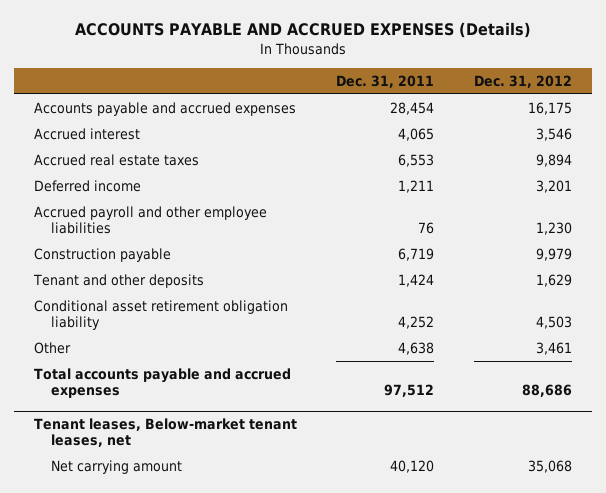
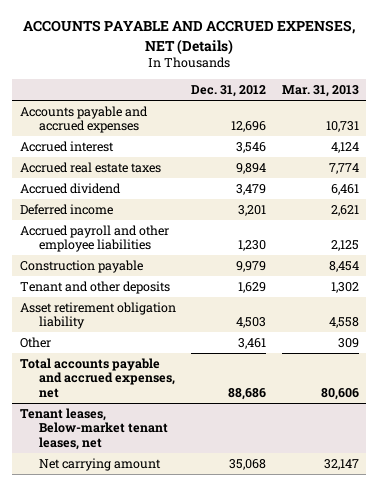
[74,22,531,39] ACCOUNTS PAYABLE AND ACCRUED EXPENSES (Details) -> [23,20,356,55] ACCOUNTS PAYABLE AND ACCRUED EXPENSES, NET (Details)
[336,74,435,88] Dec. 31, 2011 -> none
none -> [281,85,359,98] Mar. 31, 2013
[527,101,572,115] 16,175 -> [231,121,267,133] 12,696
none -> [20,182,122,194] Accrued dividend
[33,299,288,330] Conditional asset retirement obligation liability -> [20,301,177,330] Asset retirement obligation liability
[33,367,291,398] Total accounts payable and accrued expenses -> [20,357,175,398] Total accounts payable and accrued expenses, net

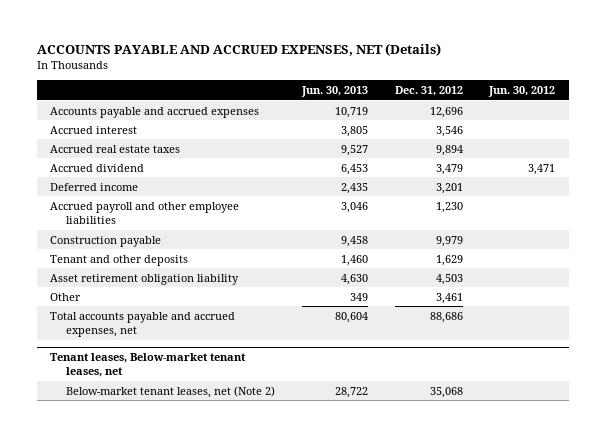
[281,85,359,98] Mar. 31, 2013 -> none
none -> [300,85,368,97] Jun. 30, 2013
none -> [488,85,556,97] Jun. 30, 2012
[38,457,161,471] Net carrying amount -> [66,385,276,398] Below-market tenant leases, net (Note 2)

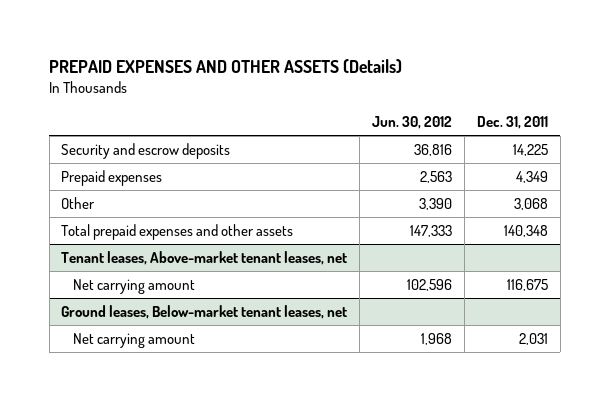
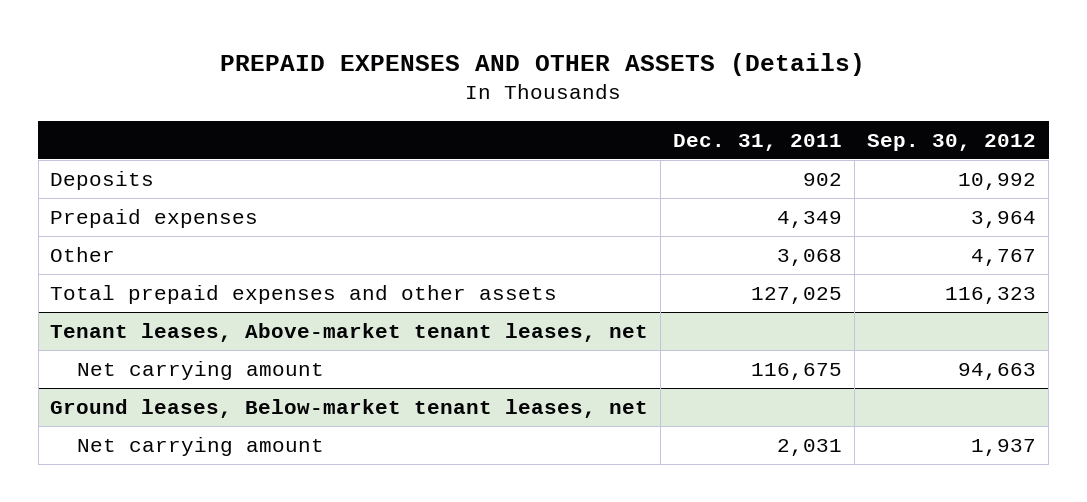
[372,116,453,130] Jun. 30, 2012 -> none
none -> [867,133,1037,151] Sep. 30, 2012
[61,142,231,159] Security and escrow deposits -> [50,171,155,191] Deposits
[512,143,548,156] 14,225 -> [803,173,843,187] 902
[503,224,548,237] 140,348 -> [751,287,843,305] 127,025

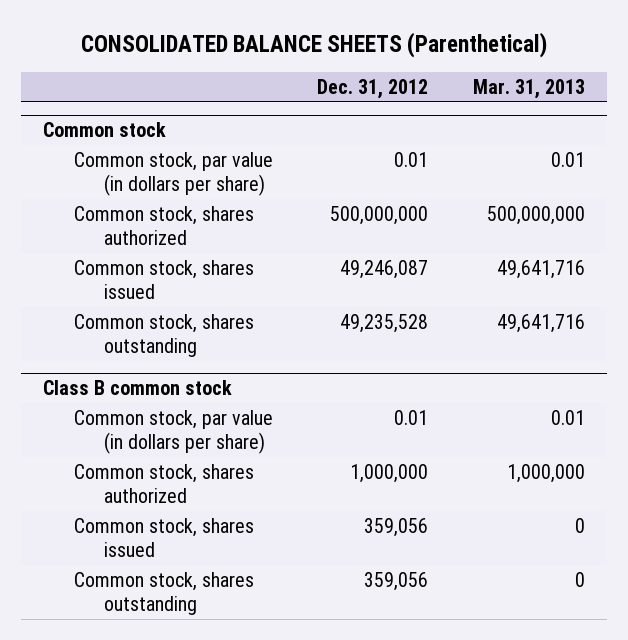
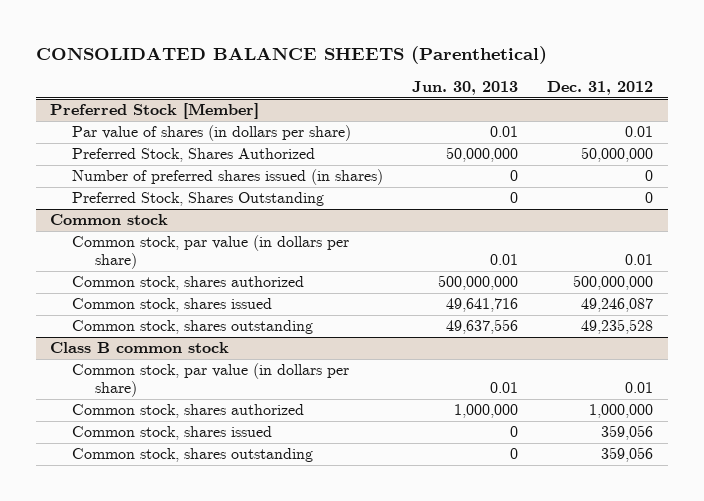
[472,79,585,100] Mar. 31, 2013 -> none
none -> [412,80,519,95] Jun. 30, 2013
none -> [50,103,260,120] Preferred Stock [Member]
none -> [72,125,352,142] Par value of shares (in dollars per share)
none -> [72,148,316,163] Preferred Stock, Shares Authorized
none -> [72,169,384,186] Number of preferred shares issued (in shares)
none -> [72,192,325,207] Preferred Stock, Shares Outstanding

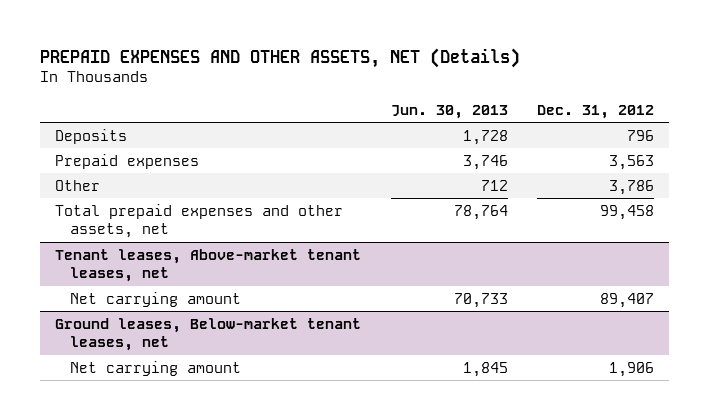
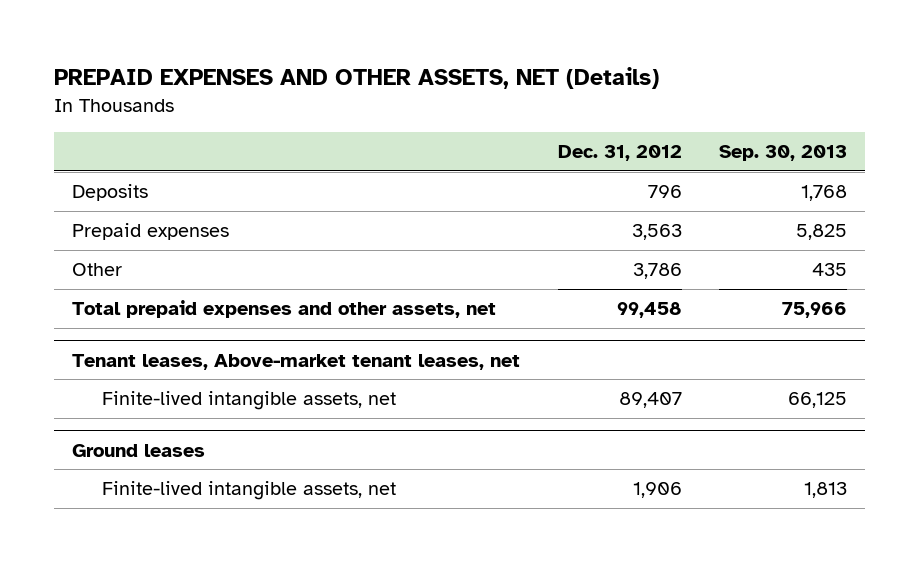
[390,104,508,119] Jun. 30, 2013 -> none
none -> [718,144,847,161] Sep. 30, 2013
[54,317,361,352] Ground leases, Below-market tenant leases, net -> none
[70,291,242,307] Net carrying amount -> [102,391,397,411] Finite-lived intangible assets, net
none -> [72,443,206,457] Ground leases
[70,360,242,376] Net carrying amount -> [102,481,397,501] Finite-lived intangible assets, net

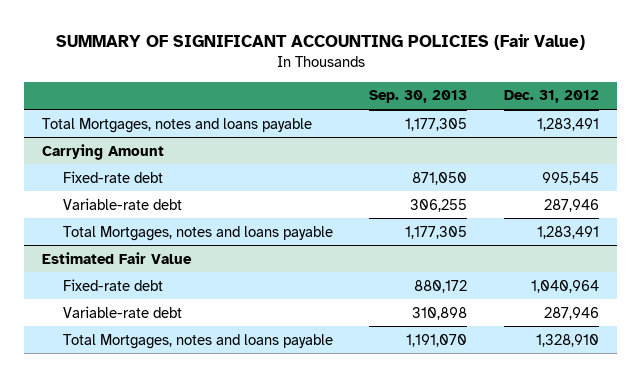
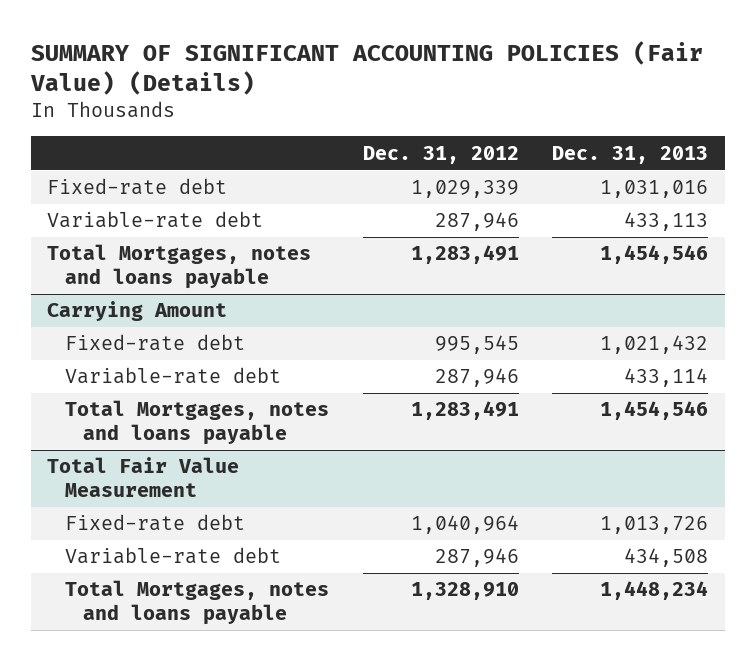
[55,33,585,50] SUMMARY OF SIGNIFICANT ACCOUNTING POLICIES (Fair Value) -> [29,40,703,95] SUMMARY OF SIGNIFICANT ACCOUNTING POLICIES (Fair Value) (Details)
[369,90,468,104] Sep. 30, 2013 -> none
none -> [552,145,709,164] Dec. 31, 2013
none -> [47,178,228,196] Fixed-rate debt
none -> [47,211,264,229] Variable-rate debt
[42,251,193,264] Estimated Fair Value -> none
none -> [47,457,240,497] Total Fair Value Measurement

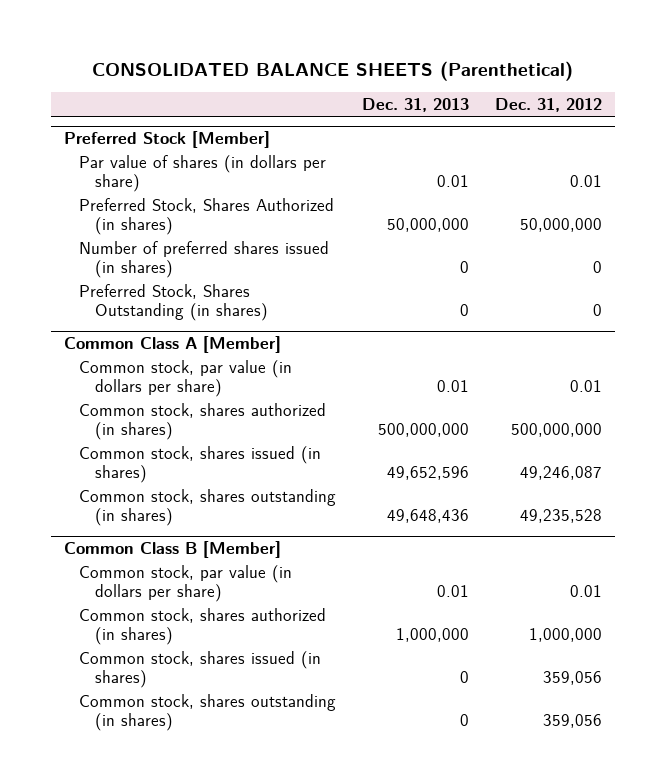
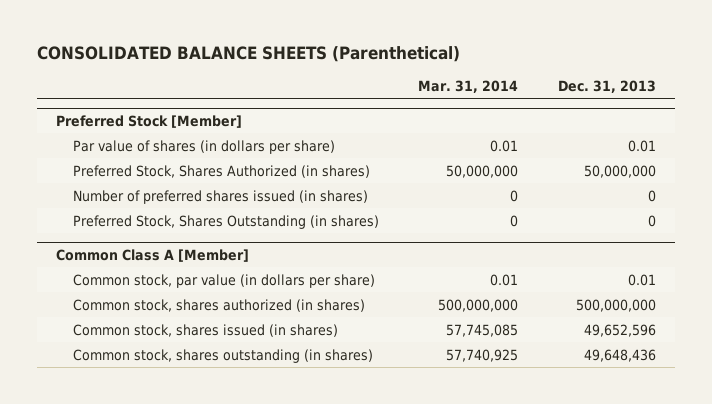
[494,98,602,113] Dec. 31, 2012 -> none
none -> [418,79,519,93] Mar. 31, 2014
[63,541,281,559] Common Class B [Member] -> none
[79,564,293,603] Common stock, par value (in dollars per share) -> none
[79,607,327,646] Common stock, shares authorized (in shares) -> none
[79,650,322,689] Common stock, shares issued (in shares) -> none
[79,693,337,732] Common stock, shares outstanding (in shares) -> none

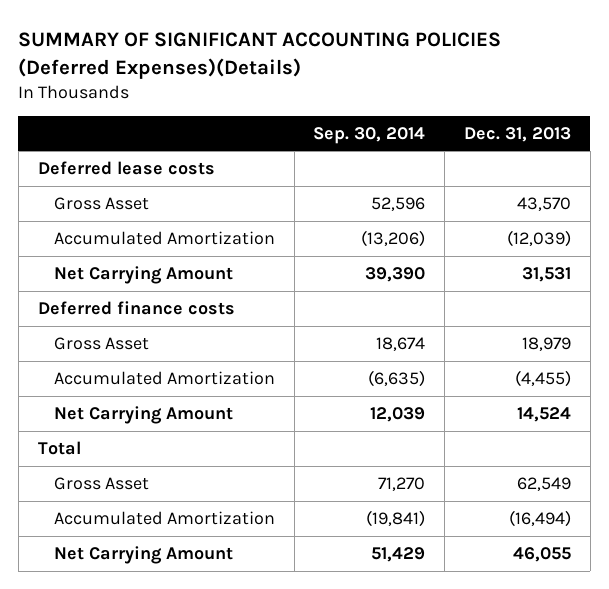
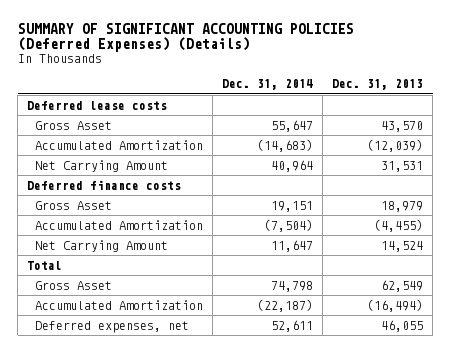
[18,32,502,79] SUMMARY OF SIGNIFICANT ACCOUNTING POLICIES (Deferred Expenses)(Details) -> [17,22,354,53] SUMMARY OF SIGNIFICANT ACCOUNTING POLICIES (Deferred Expenses) (Details)
[313,126,426,144] Sep. 30, 2014 -> none
none -> [222,79,314,91] Dec. 31, 2014
[53,546,233,565] Net Carrying Amount -> [35,320,190,333] Deferred expenses, net

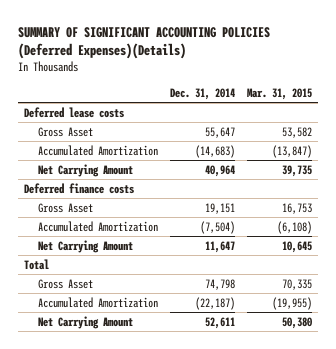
[17,22,354,53] SUMMARY OF SIGNIFICANT ACCOUNTING POLICIES (Deferred Expenses) (Details) -> [17,26,270,60] SUMMARY OF SIGNIFICANT ACCOUNTING POLICIES (Deferred Expenses)(Details)
[332,79,424,91] Dec. 31, 2013 -> none
none -> [247,87,313,100] Mar. 31, 2015
[35,320,190,333] Deferred expenses, net -> [38,315,134,329] Net Carrying Amount

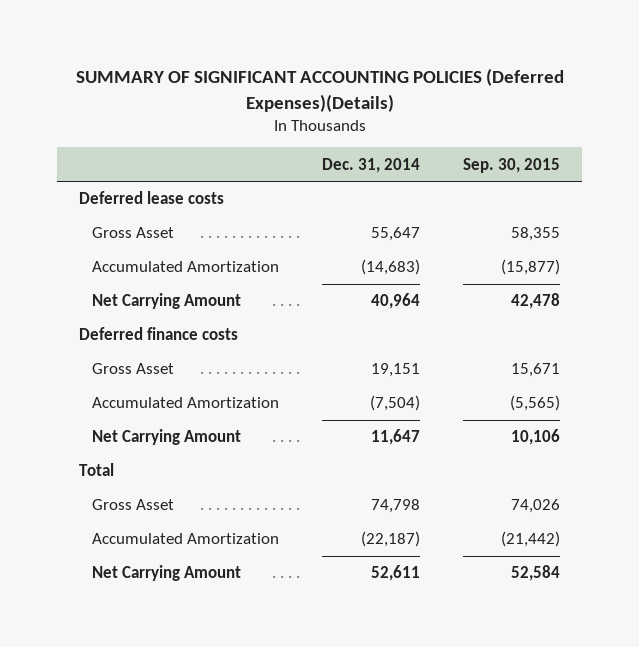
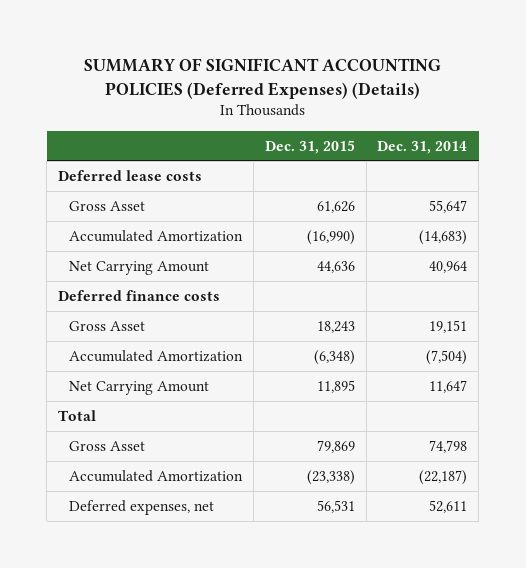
[75,67,564,112] SUMMARY OF SIGNIFICANT ACCOUNTING POLICIES (Deferred Expenses)(Details) -> [83,57,441,99] SUMMARY OF SIGNIFICANT ACCOUNTING POLICIES (Deferred Expenses) (Details)
[463,157,561,173] Sep. 30, 2015 -> none
none -> [264,139,355,154] Dec. 31, 2015
[91,565,241,582] Net Carrying Amount -> [69,499,215,515] Deferred expenses, net

